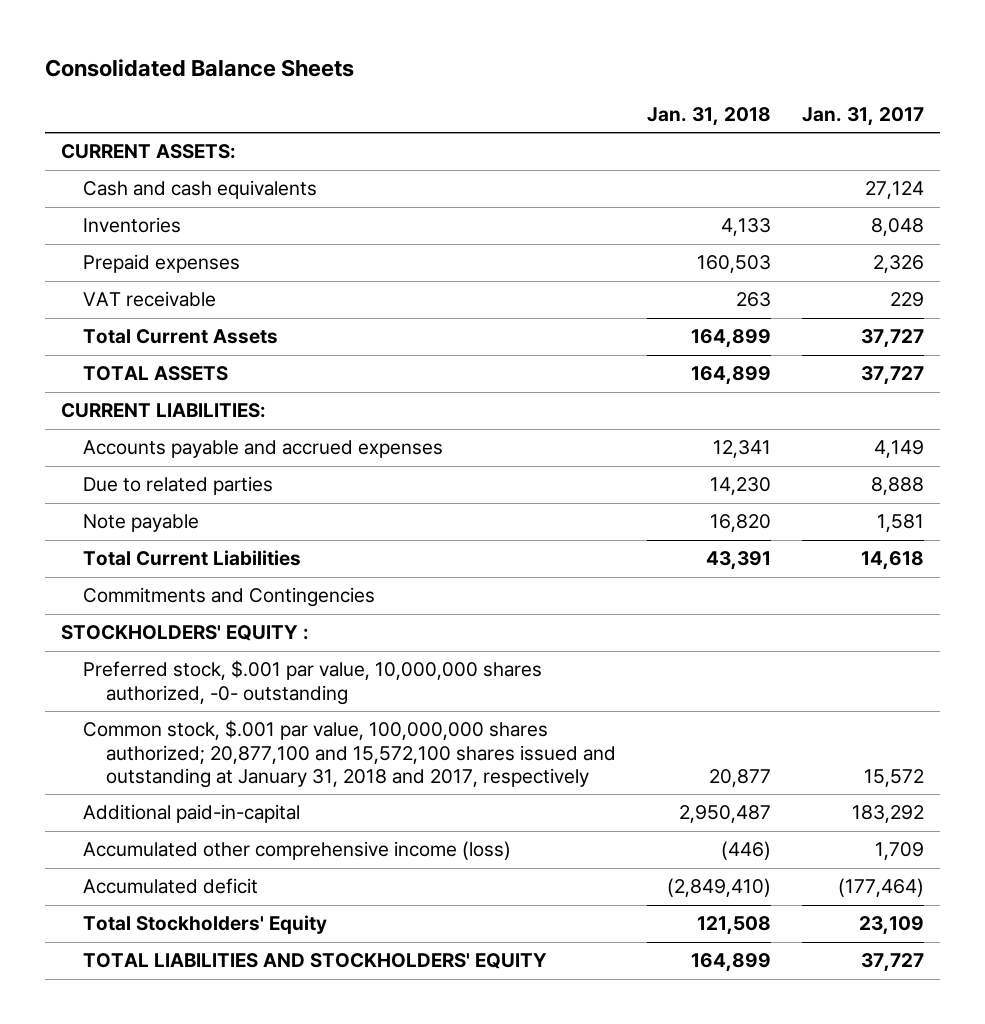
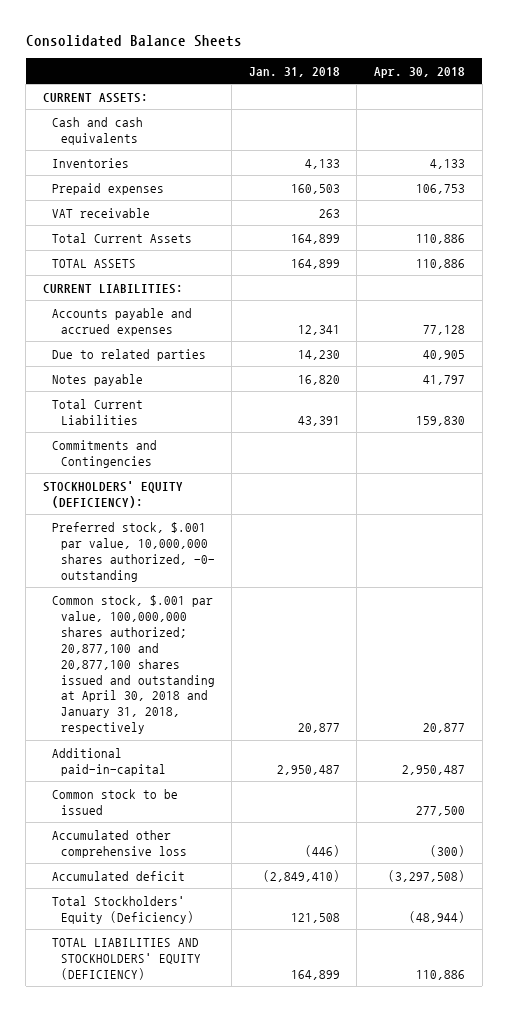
[802,106,925,126] Jan. 31, 2017 -> none
none -> [374,66,466,78] Apr. 30, 2018
[83,514,200,533] Note payable -> [51,373,143,386] Notes payable
[60,625,309,642] STOCKHOLDERS' EQUITY : -> [42,480,183,508] STOCKHOLDERS' EQUITY (DEFICIENCY):
[83,720,616,788] Common stock, $.001 par value, 100,000,000 shares authorized; 20,877,100 and 15,572,100 shares issued and outstanding at January 31, 2018 and 2017, respectively -> [51,594,215,735] Common stock, $.001 par value, 100,000,000 shares authorized; 20,877,100 and 20,877,100 shares issued and outstanding at April 30, 2018 and January 31, 2018, respectively
none -> [51,788,178,815] Common stock to be issued
[83,841,512,861] Accumulated other comprehensive income (loss) -> [51,829,187,858] Accumulated other comprehensive loss
[83,915,328,935] Total Stockholders' Equity -> [51,895,194,924] Total Stockholders' Equity (Deficiency)
[83,953,548,970] TOTAL LIABILITIES AND STOCKHOLDERS' EQUITY -> [51,937,201,980] TOTAL LIABILITIES AND STOCKHOLDERS' EQUITY (DEFICIENCY)

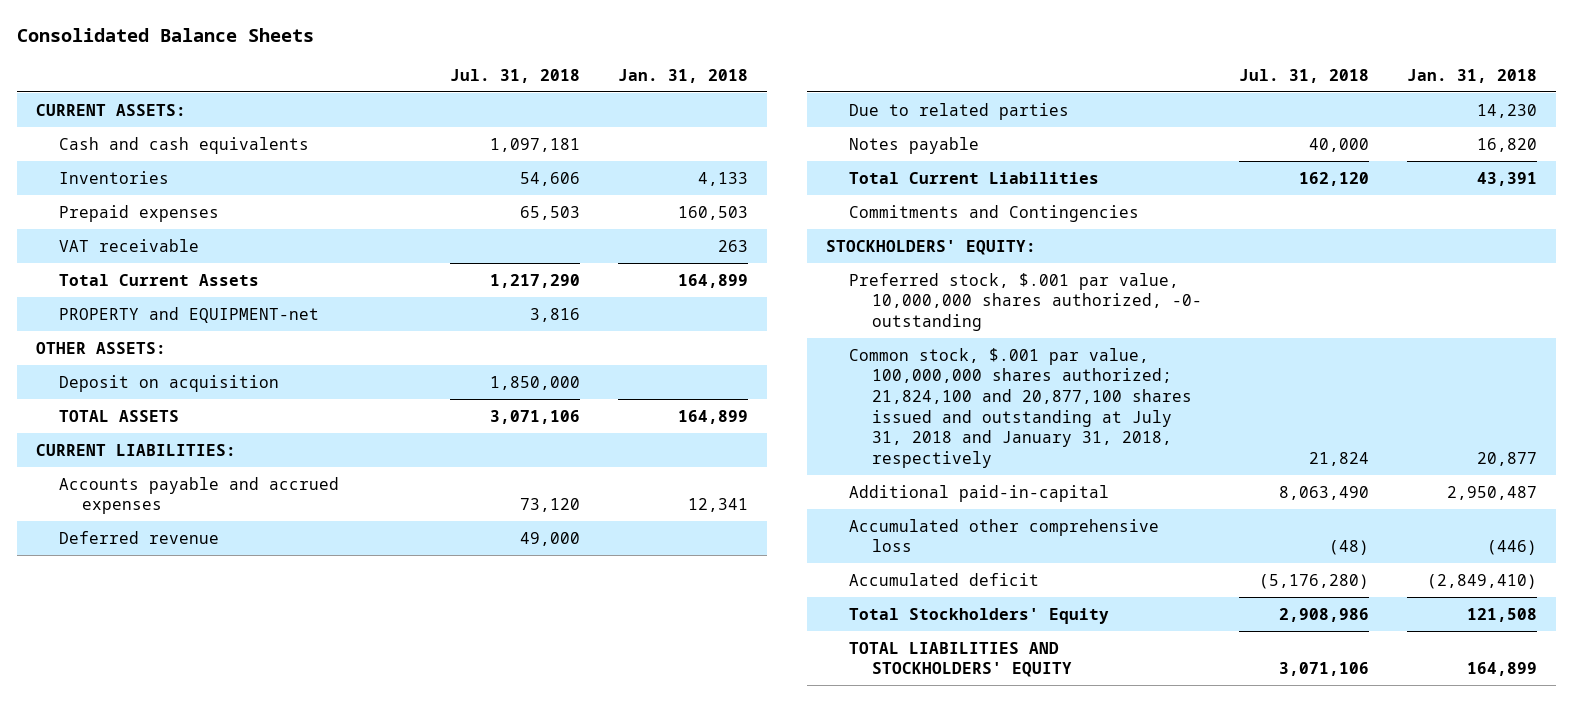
[374,66,466,78] Apr. 30, 2018 -> none
none -> [449,69,580,84] Jul. 31, 2018
none -> [59,306,320,323] PROPERTY and EQUIPMENT-net
none -> [36,341,167,354] OTHER ASSETS:
none -> [59,374,280,392] Deposit on acquisition
none -> [59,530,220,544] Deferred revenue
[42,480,183,508] STOCKHOLDERS' EQUITY (DEFICIENCY): -> [825,239,1036,255] STOCKHOLDERS' EQUITY:
[51,594,215,735] Common stock, $.001 par value, 100,000,000 shares authorized; 20,877,100 and 20,877,100 shares issued and outstanding at April 30, 2018 and January 31, 2018, respectively -> [848,347,1192,468] Common stock, $.001 par value, 100,000,000 shares authorized; 21,824,100 and 20,877,100 shares issued and outstanding at July 31, 2018 and January 31, 2018, respectively
[51,788,178,815] Common stock to be issued -> none
[51,895,194,924] Total Stockholders' Equity (Deficiency) -> [848,607,1109,624] Total Stockholders' Equity
[51,937,201,980] TOTAL LIABILITIES AND STOCKHOLDERS' EQUITY (DEFICIENCY) -> [848,641,1072,678] TOTAL LIABILITIES AND STOCKHOLDERS' EQUITY

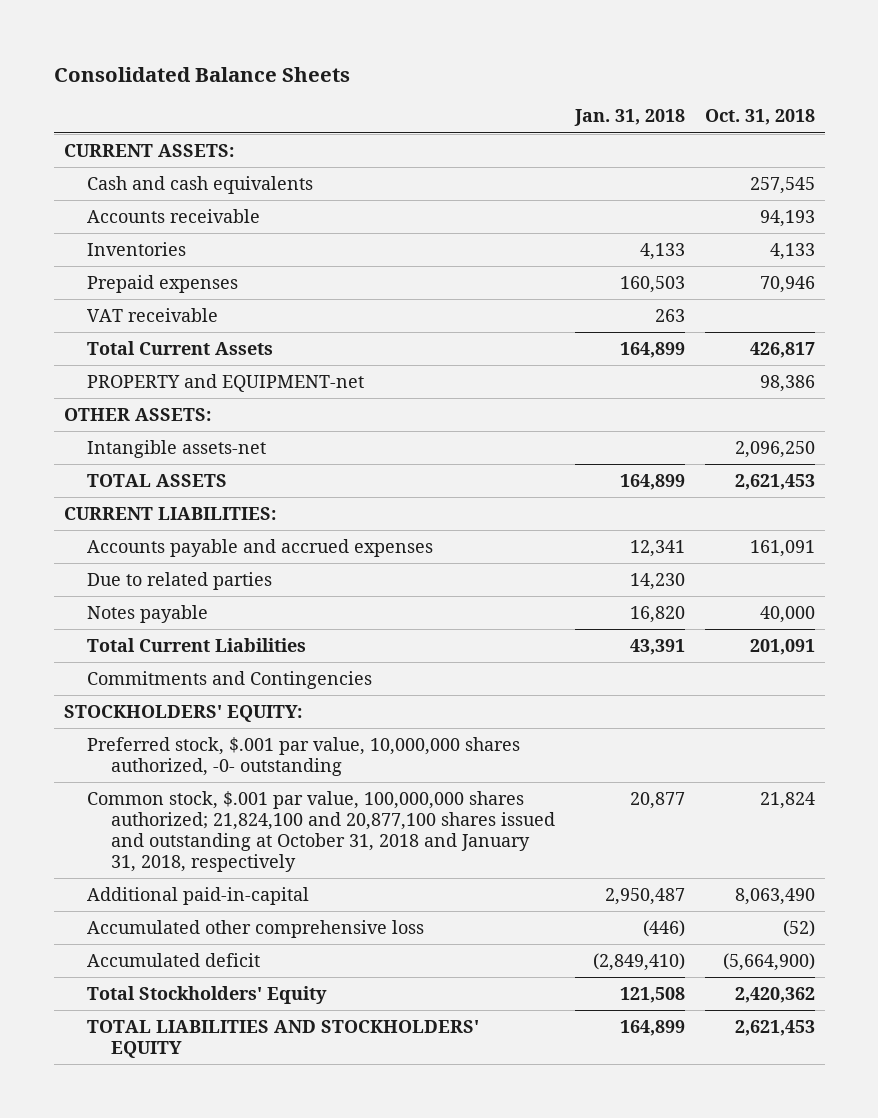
[449,69,580,84] Jul. 31, 2018 -> none
none -> [704,109,815,126] Oct. 31, 2018
none -> [87,208,261,223] Accounts receivable
[59,374,280,392] Deposit on acquisition -> none
none -> [87,439,267,458] Intangible assets-net
[59,530,220,544] Deferred revenue -> none
[848,347,1192,468] Common stock, $.001 par value, 100,000,000 shares authorized; 21,824,100 and 20,877,100 shares issued and outstanding at July 31, 2018 and January 31, 2018, respectively -> [87,790,556,872] Common stock, $.001 par value, 100,000,000 shares authorized; 21,824,100 and 20,877,100 shares issued and outstanding at October 31, 2018 and January 31, 2018, respectively

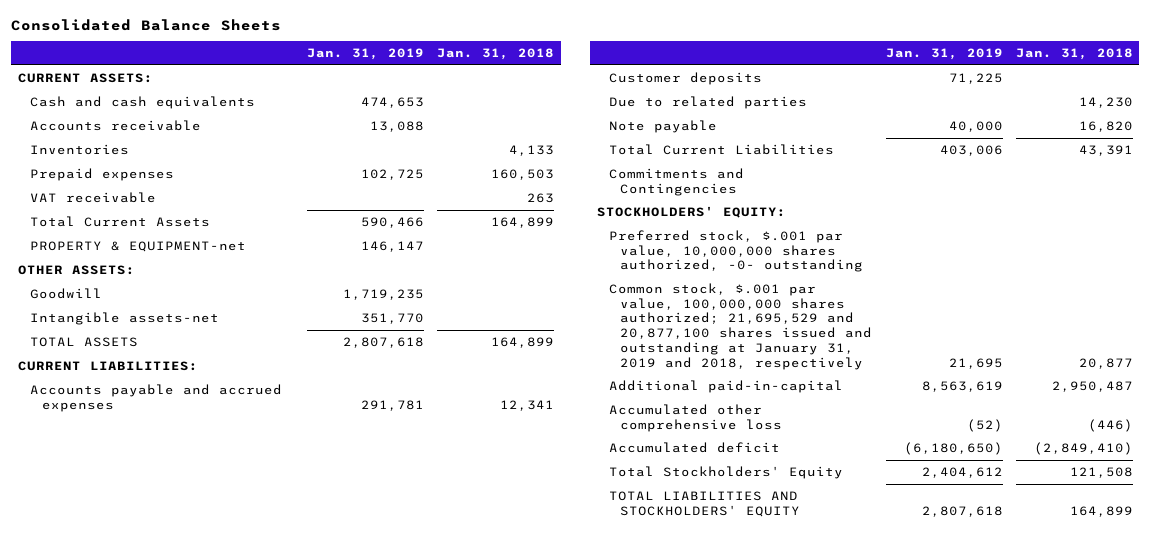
[704,109,815,126] Oct. 31, 2018 -> none
none -> [306,48,424,61] Jan. 31, 2019
[87,373,365,392] PROPERTY and EQUIPMENT-net -> [29,240,246,252] PROPERTY & EQUIPMENT-net
none -> [29,287,102,299] Goodwill
none -> [608,71,762,85] Customer deposits
[87,604,209,623] Notes payable -> [608,119,717,133] Note payable
[87,790,556,872] Common stock, $.001 par value, 100,000,000 shares authorized; 21,824,100 and 20,877,100 shares issued and outstanding at October 31, 2018 and January 31, 2018, respectively -> [608,282,873,370] Common stock, $.001 par value, 100,000,000 shares authorized; 21,695,529 and 20,877,100 shares issued and outstanding at January 31, 2019 and 2018, respectively

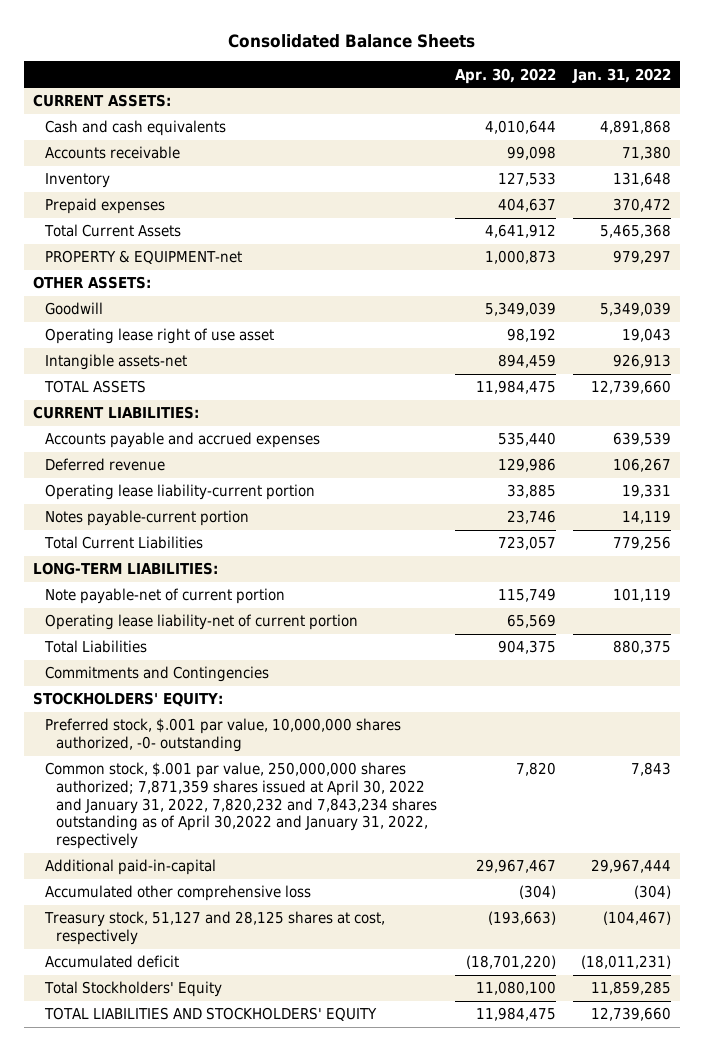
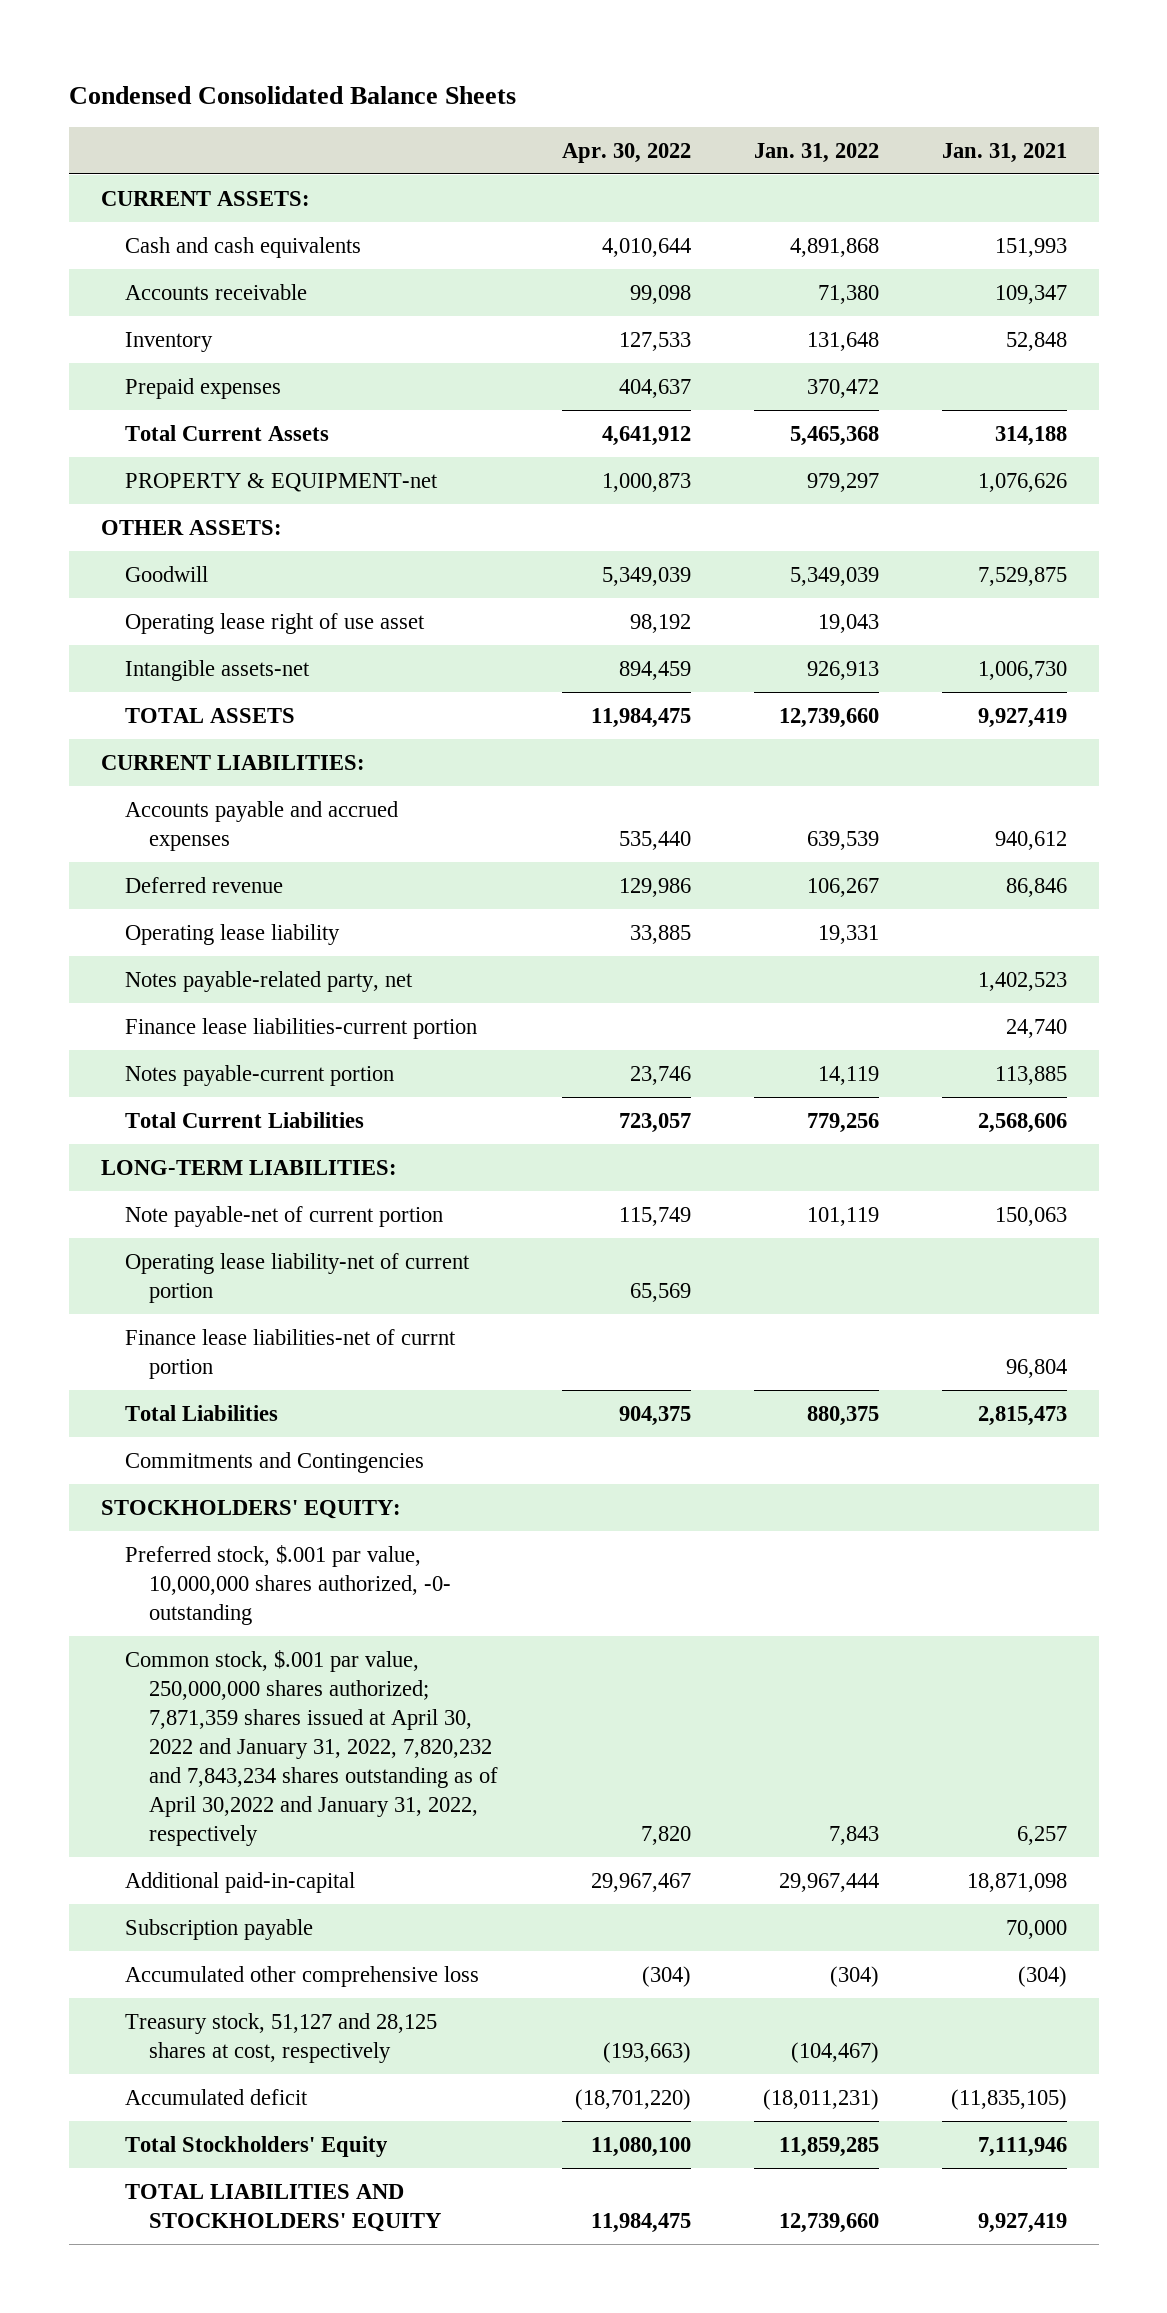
[227,33,475,48] Consolidated Balance Sheets -> [68,86,516,105] Condensed Consolidated Balance Sheets
none -> [941,142,1067,163] Jan. 31, 2021
[44,484,315,501] Operating lease liability-current portion -> [124,923,340,945] Operating lease liability
none -> [124,970,413,992] Notes payable-related party, net
none -> [124,1017,477,1039] Finance lease liabilities-current portion
none -> [124,1328,456,1379] Finance lease liabilities-net of currnt portion
none -> [124,1918,313,1940] Subscription payable

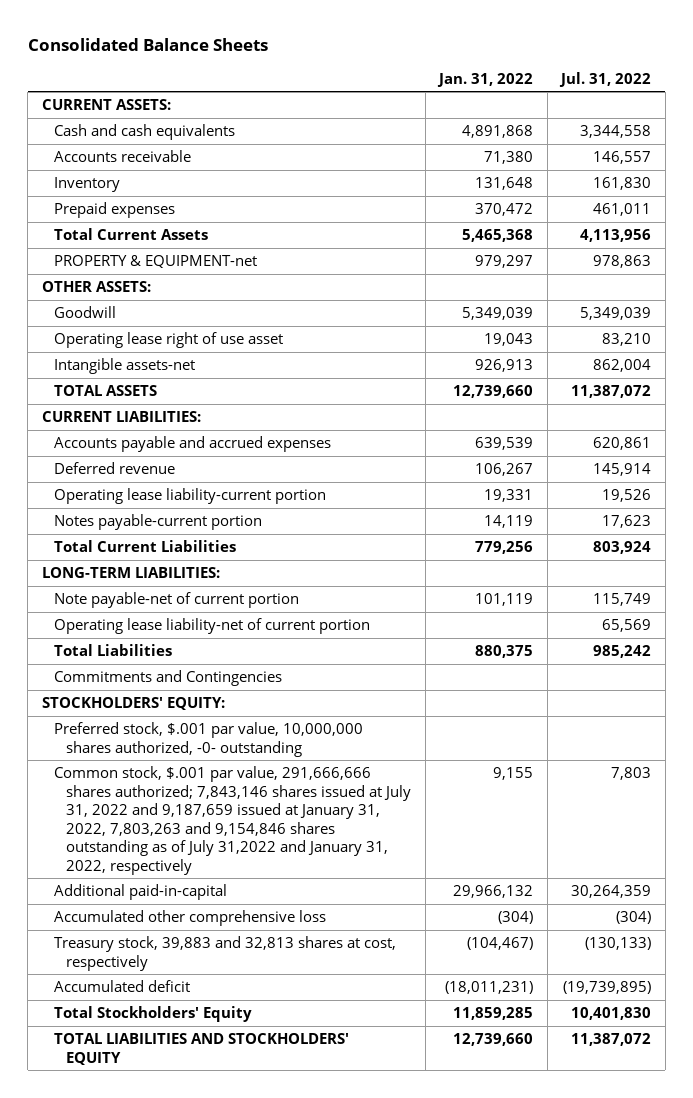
[68,86,516,105] Condensed Consolidated Balance Sheets -> [27,37,268,51] Consolidated Balance Sheets
[561,142,691,163] Apr. 30, 2022 -> none
[941,142,1067,163] Jan. 31, 2021 -> none
none -> [559,71,652,87] Jul. 31, 2022
[124,970,413,992] Notes payable-related party, net -> none
[124,1017,477,1039] Finance lease liabilities-current portion -> none
[124,923,340,945] Operating lease liability -> [54,488,327,505] Operating lease liability-current portion
[124,1328,456,1379] Finance lease liabilities-net of currnt portion -> none
[124,1918,313,1940] Subscription payable -> none
[124,1649,499,1847] Common stock, $.001 par value, 250,000,000 shares authorized; 7,871,359 shares issued at April 30, 2022 and January 31, 2022, 7,820,232 and 7,843,234 shares outstanding as of April 30,2022 and January 31, 2022, respectively -> [54,766,412,875] Common stock, $.001 par value, 291,666,666 shares authorized; 7,843,146 shares issued at July 31, 2022 and 9,187,659 issued at January 31, 2022, 7,803,263 and 9,154,846 shares outstanding as of July 31,2022 and January 31, 2022, respectively
[828,1826,879,1846] 7,843 -> [493,767,534,781] 9,155
[778,1872,879,1892] 29,967,444 -> [453,885,534,899] 29,966,132
[124,2012,437,2063] Treasury stock, 51,127 and 28,125 shares at cost, respectively -> [54,936,397,971] Treasury stock, 39,883 and 32,813 shares at cost, respectively

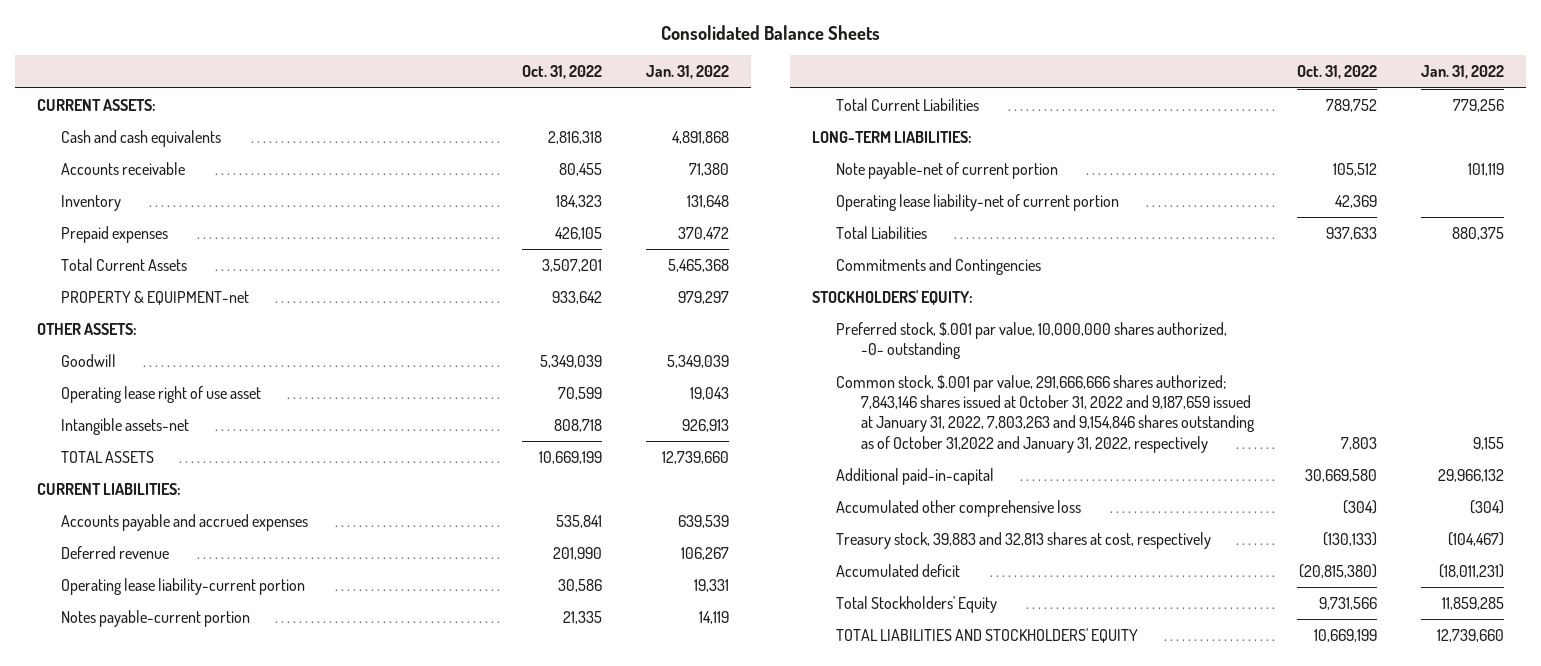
[559,71,652,87] Jul. 31, 2022 -> none
none -> [521,65,602,80] Oct. 31, 2022
[54,766,412,875] Common stock, $.001 par value, 291,666,666 shares authorized; 7,843,146 shares issued at July 31, 2022 and 9,187,659 issued at January 31, 2022, 7,803,263 and 9,154,846 shares outstanding as of July 31,2022 and January 31, 2022, respectively -> [836,374,1255,453] Common stock, $.001 par value, 291,666,666 shares authorized; 7,843,146 shares issued at October 31, 2022 and 9,187,659 issued at January 31, 2022, 7,803,263 and 9,154,846 shares outstanding as of October 31,2022 and January 31, 2022, respectively

